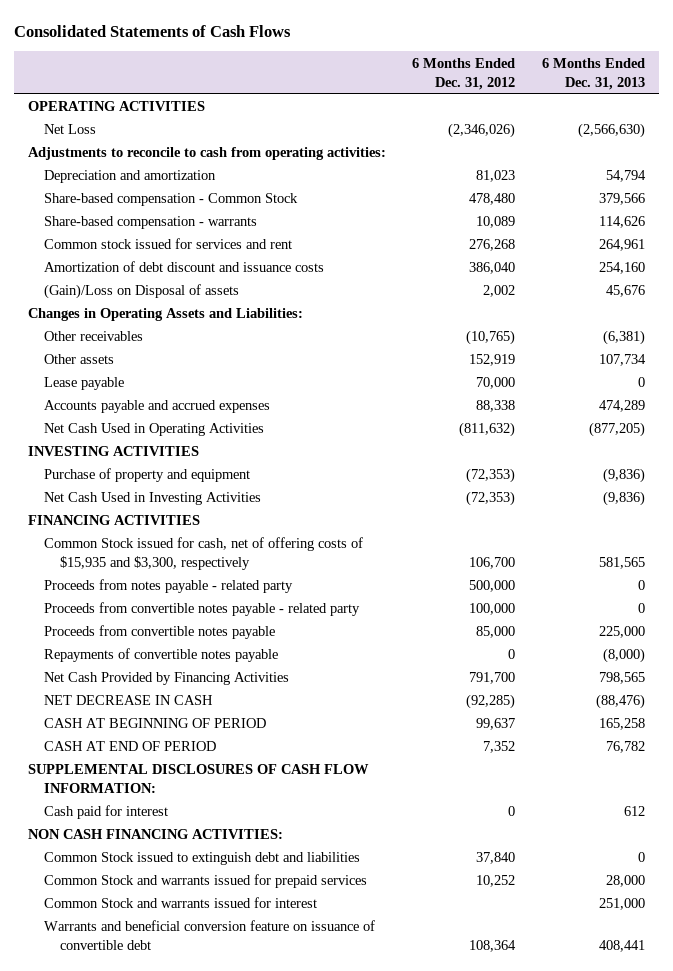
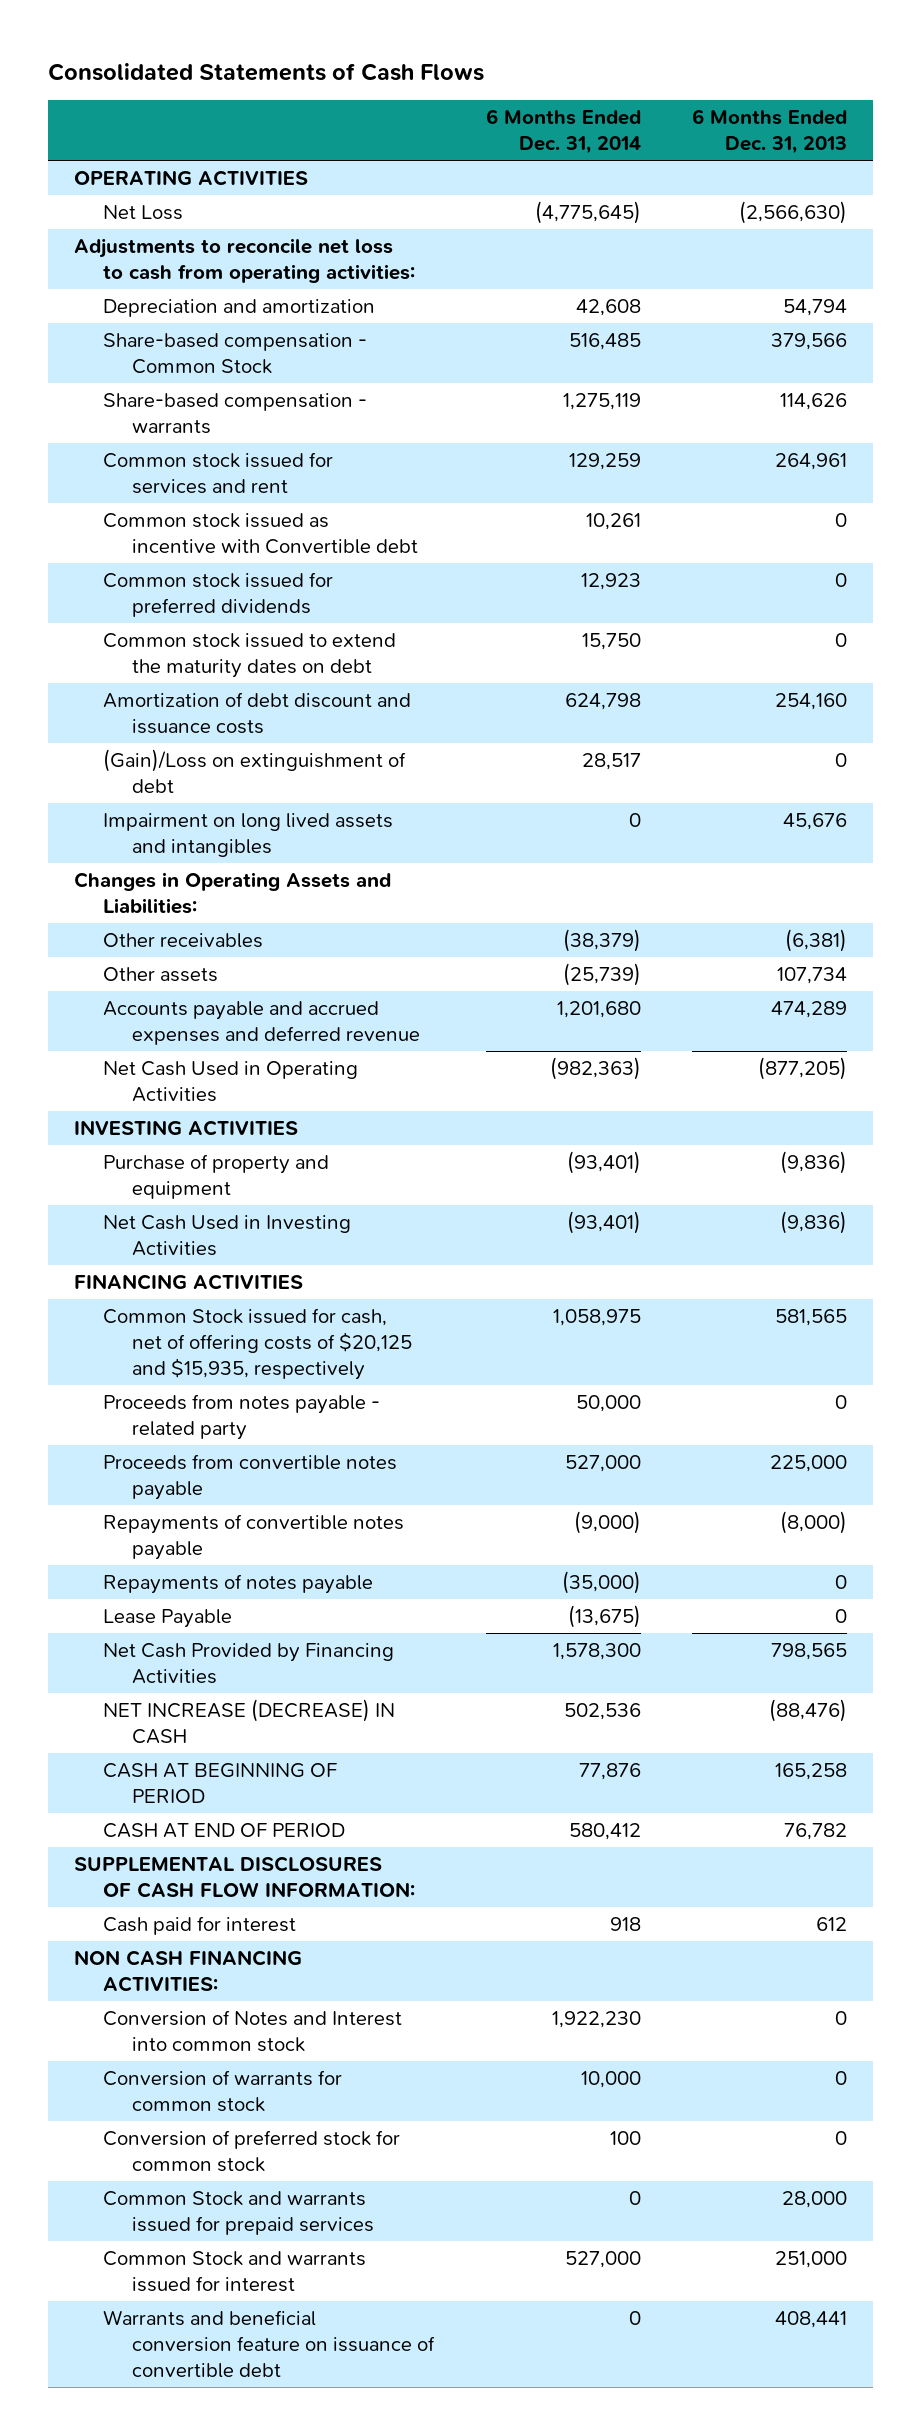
[412,57,516,90] 6 Months Ended Dec. 31, 2012 -> none
none -> [485,109,641,155] 6 Months Ended Dec. 31, 2014
[27,147,386,161] Adjustments to reconcile to cash from operating activities: -> [73,238,416,284] Adjustments to reconcile net loss to cash from operating activities:
none -> [103,513,419,555] Common stock issued as incentive with Convertible debt
none -> [103,572,334,618] Common stock issued for preferred dividends
none -> [103,633,397,679] Common stock issued to extend the maturity dates on debt
none -> [103,749,407,794] (Gain)/Loss on extinguishment of debt
[44,284,240,300] (Gain)/Loss on Disposal of assets -> [103,813,394,858] Impairment on long lived assets and intangibles
[44,377,125,391] Lease payable -> none
[44,400,271,414] Accounts payable and accrued expenses -> [103,1001,421,1046] Accounts payable and accrued expenses and deferred revenue
[44,537,364,571] Common Stock issued for cash, net of offering costs of $15,935 and $3,300, respectively -> [103,1308,413,1381] Common Stock issued for cash, net of offering costs of $20,125 and $15,935, respectively
[44,602,361,617] Proceeds from convertible notes payable - related party -> none
none -> [103,1574,374,1595] Repayments of notes payable
none -> [103,1609,233,1629] Lease Payable
[44,695,214,706] NET DECREASE IN CASH -> [103,1699,396,1745] NET INCREASE (DECREASE) IN CASH
[44,852,361,866] Common Stock issued to extinguish debt and liabilities -> [103,2010,403,2053] Conversion of Notes and Interest into common stock
none -> [103,2070,343,2113] Conversion of warrants for common stock
none -> [103,2130,401,2173] Conversion of preferred stock for common stock

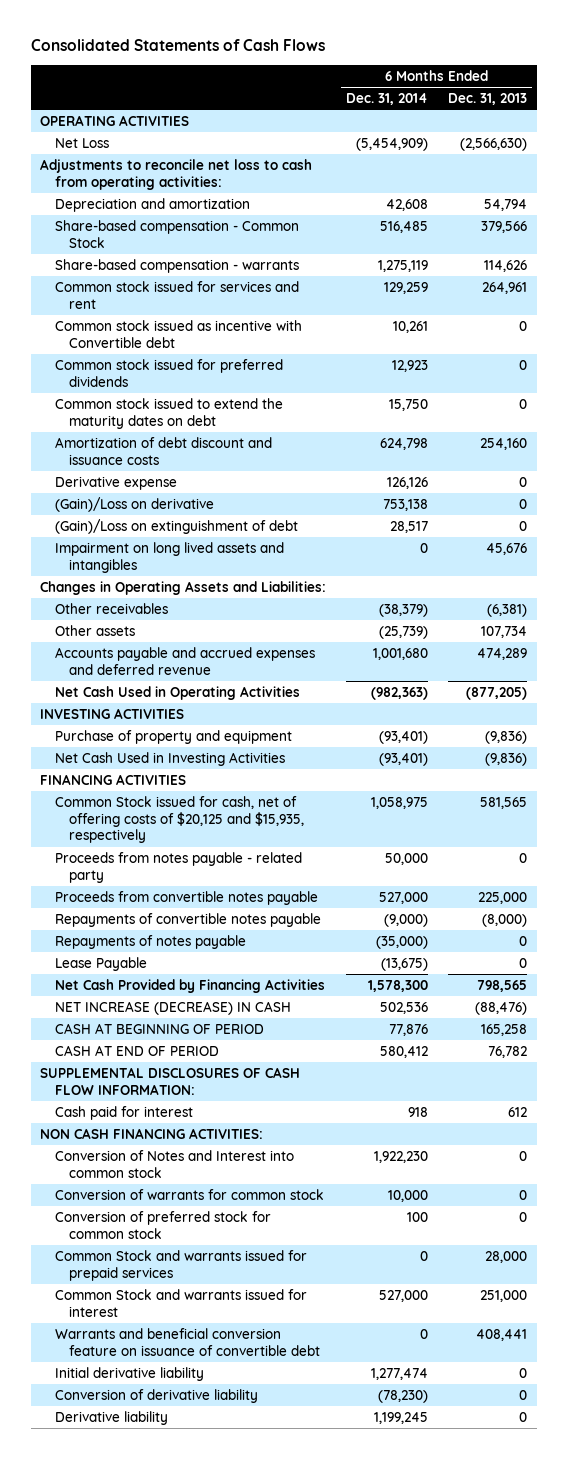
[534,201,641,225] (4,775,645) -> [356,137,429,151] (5,454,909)
none -> [54,475,177,490] Derivative expense
none -> [54,496,214,512] (Gain)/Loss on derivative
[556,1001,641,1019] 1,201,680 -> [373,647,429,660] 1,001,680
none -> [54,1366,204,1381] Initial derivative liability
none -> [54,1388,258,1403] Conversion of derivative liability
none -> [54,1410,168,1425] Derivative liability

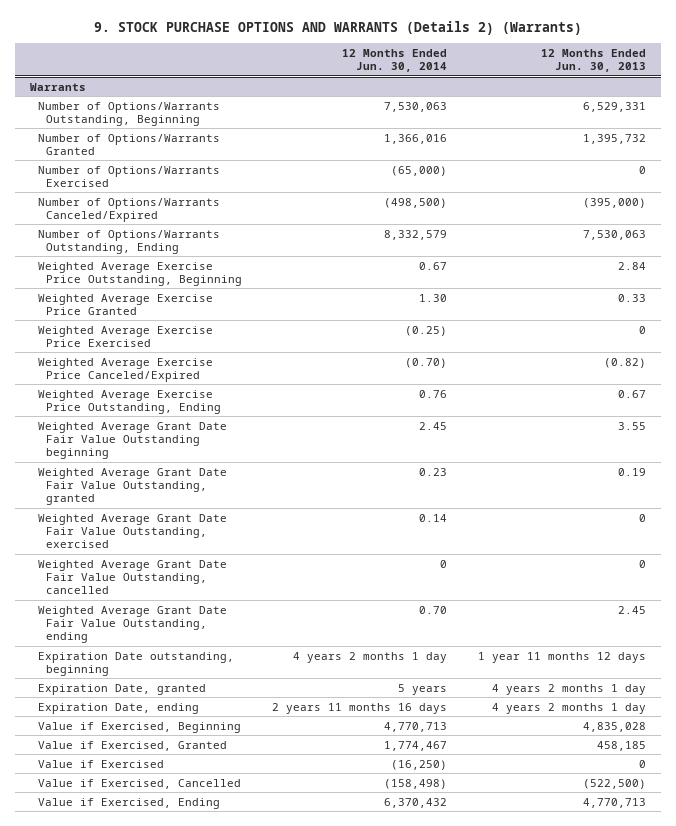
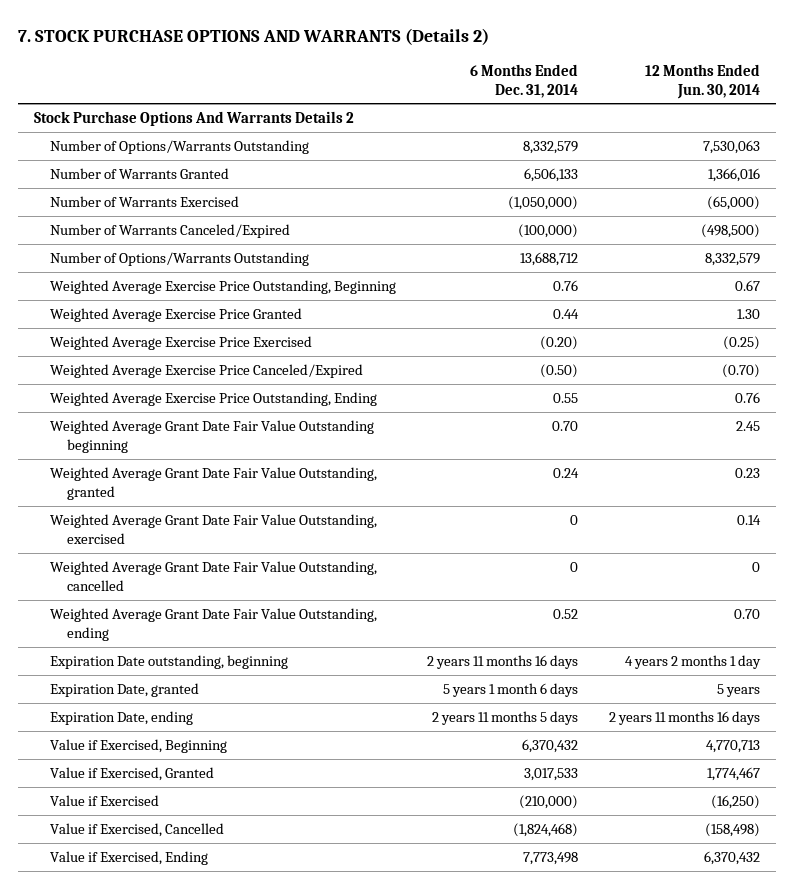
[93,20,582,35] 9. STOCK PURCHASE OPTIONS AND WARRANTS (Details 2) (Warrants) -> [18,27,490,45] 7. STOCK PURCHASE OPTIONS AND WARRANTS (Details 2)
[540,48,646,72] 12 Months Ended Jun. 30, 2013 -> none
none -> [470,64,579,98] 6 Months Ended Dec. 31, 2014
[29,82,86,91] Warrants -> none
none -> [33,111,354,127] Stock Purchase Options And Warrants Details 2
[37,101,220,126] Number of Options/Warrants Outstanding, Beginning -> [50,140,310,155] Number of Options/Warrants Outstanding
[37,133,220,155] Number of Options/Warrants Granted -> [50,168,230,180] Number of Warrants Granted
[37,165,220,187] Number of Options/Warrants Exercised -> [50,196,240,208] Number of Warrants Exercised
[37,197,220,222] Number of Options/Warrants Canceled/Expired -> [50,224,291,239] Number of Warrants Canceled/Expired
[37,229,220,254] Number of Options/Warrants Outstanding, Ending -> [50,252,310,267] Number of Options/Warrants Outstanding

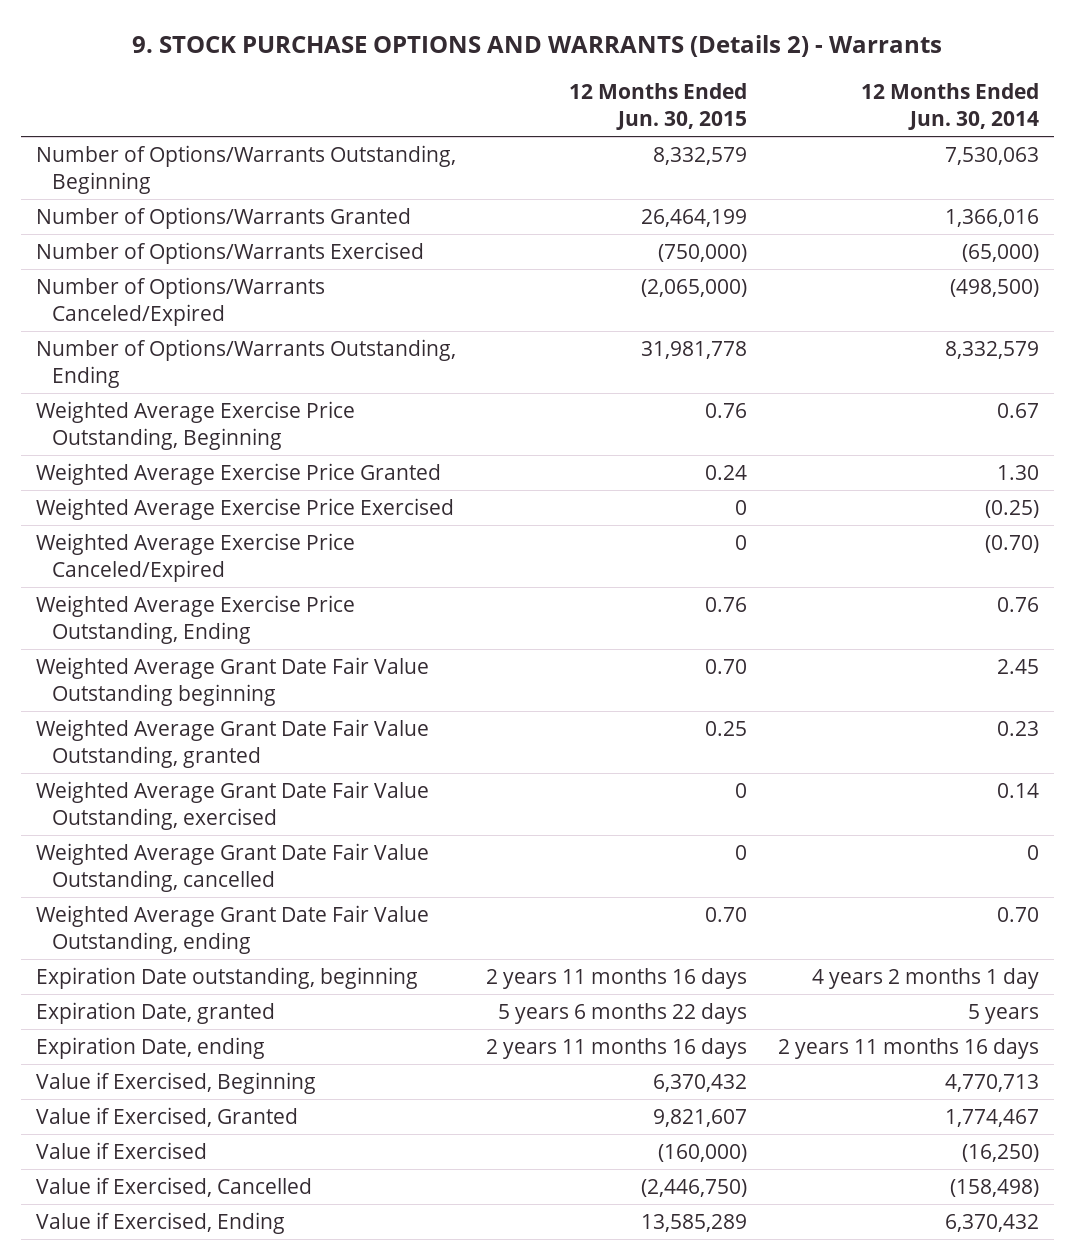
[18,27,490,45] 7. STOCK PURCHASE OPTIONS AND WARRANTS (Details 2) -> [132,35,943,58] 9. STOCK PURCHASE OPTIONS AND WARRANTS (Details 2) - Warrants
[470,64,579,98] 6 Months Ended Dec. 31, 2014 -> none
none -> [569,83,748,131] 12 Months Ended Jun. 30, 2015
[33,111,354,127] Stock Purchase Options And Warrants Details 2 -> none
[50,140,310,155] Number of Options/Warrants Outstanding -> [35,144,456,194] Number of Options/Warrants Outstanding, Beginning
[50,168,230,180] Number of Warrants Granted -> [35,206,411,229] Number of Options/Warrants Granted
[50,196,240,208] Number of Warrants Exercised -> [35,241,424,264] Number of Options/Warrants Exercised
[50,224,291,239] Number of Warrants Canceled/Expired -> [35,276,325,326] Number of Options/Warrants Canceled/Expired
[50,252,310,267] Number of Options/Warrants Outstanding -> [35,338,456,388] Number of Options/Warrants Outstanding, Ending

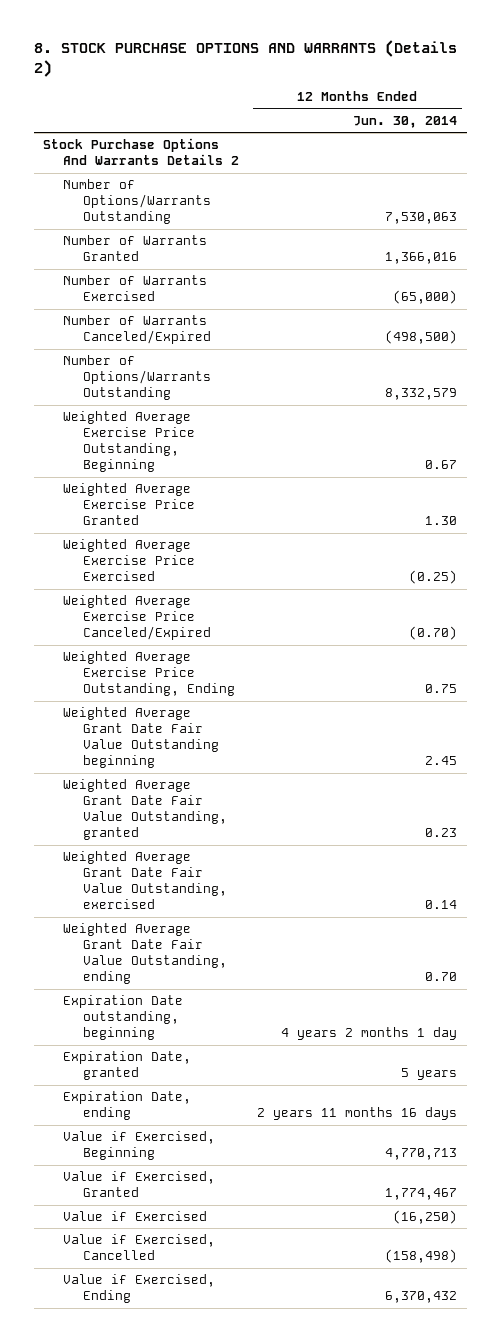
[132,35,943,58] 9. STOCK PURCHASE OPTIONS AND WARRANTS (Details 2) - Warrants -> [33,40,457,77] 8. STOCK PURCHASE OPTIONS AND WARRANTS (Details 2)
[569,83,748,131] 12 Months Ended Jun. 30, 2015 -> none
none -> [42,138,239,166] Stock Purchase Options And Warrants Details 2
[35,144,456,194] Number of Options/Warrants Outstanding, Beginning -> [62,179,211,225] Number of Options/Warrants Outstanding
[35,206,411,229] Number of Options/Warrants Granted -> [62,235,207,262] Number of Warrants Granted
[35,241,424,264] Number of Options/Warrants Exercised -> [62,275,207,302] Number of Warrants Exercised
[35,276,325,326] Number of Options/Warrants Canceled/Expired -> [62,315,211,345] Number of Warrants Canceled/Expired
[35,338,456,388] Number of Options/Warrants Outstanding, Ending -> [62,355,211,401] Number of Options/Warrants Outstanding
[996,596,1039,612] 0.76 -> [425,684,458,694] 0.75
[35,842,429,892] Weighted Average Grant Date Fair Value Outstanding, cancelled -> none

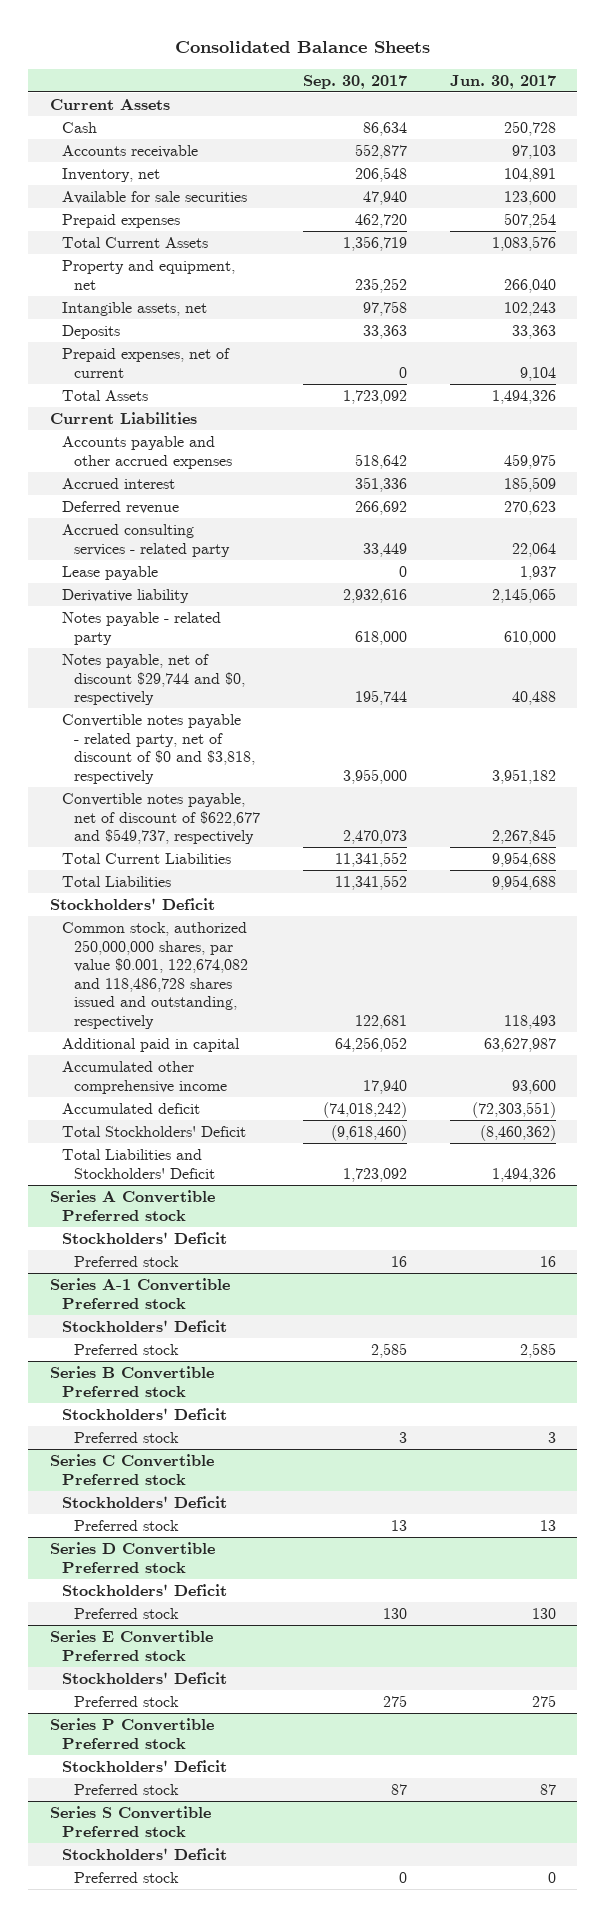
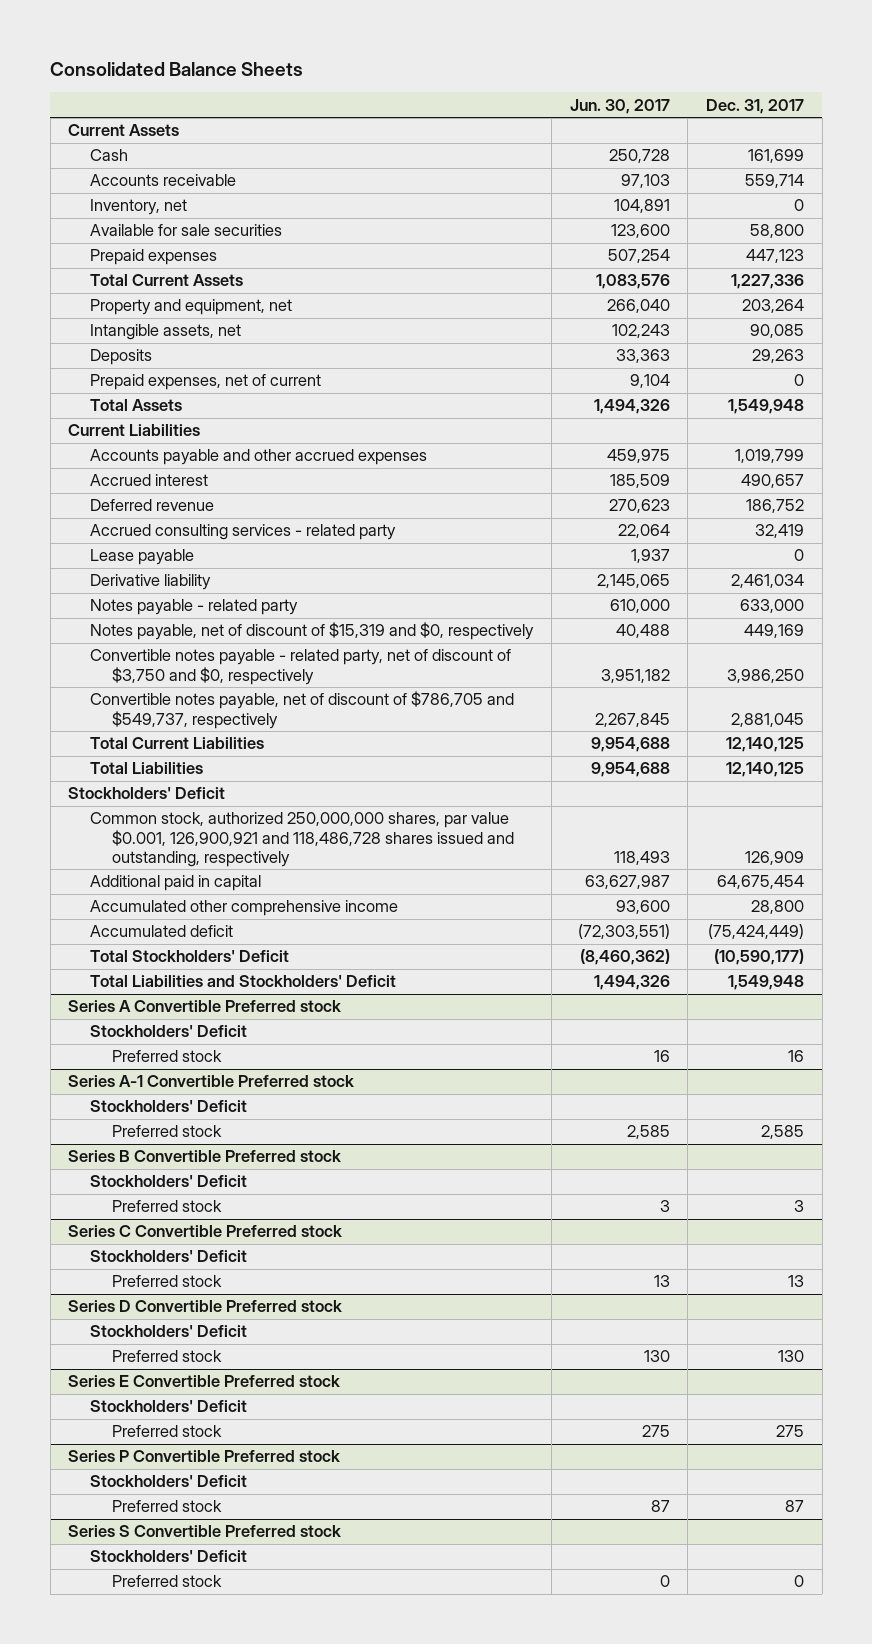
[303,74,408,89] Sep. 30, 2017 -> none
none -> [706,98,805,114] Dec. 31, 2017
[62,653,246,706] Notes payable, net of discount $29,744 and $0, respectively -> [90,622,535,641] Notes payable, net of discount of $15,319 and $0, respectively
[62,713,256,784] Convertible notes payable - related party, net of discount of $0 and $3,818, respectively -> [90,649,512,685] Convertible notes payable - related party, net of discount of $3,750 and $0, respectively
[62,792,261,845] Convertible notes payable, net of discount of $622,677 and $549,737, respectively -> [90,691,515,729] Convertible notes payable, net of discount of $786,705 and $549,737, respectively
[62,921,249,1029] Common stock, authorized 250,000,000 shares, par value $0.001, 122,674,082 and 118,486,728 shares issued and outstanding, respectively -> [90,812,515,868] Common stock, authorized 250,000,000 shares, par value $0.001, 126,900,921 and 118,486,728 shares issued and outstanding, respectively

